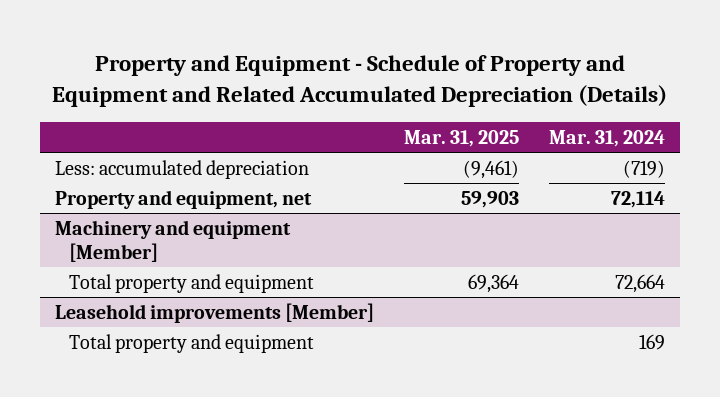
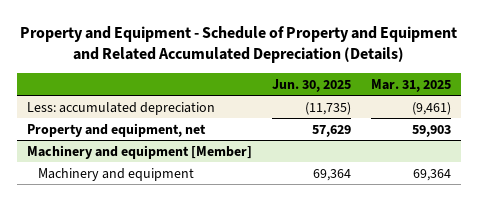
[549,130,666,148] Mar. 31, 2024 -> none
none -> [271,78,351,92] Jun. 30, 2025
[55,302,375,323] Leasehold improvements [Member] -> none
[69,333,315,353] Total property and equipment -> none
[69,273,315,293] Total property and equipment -> [37,167,194,181] Machinery and equipment

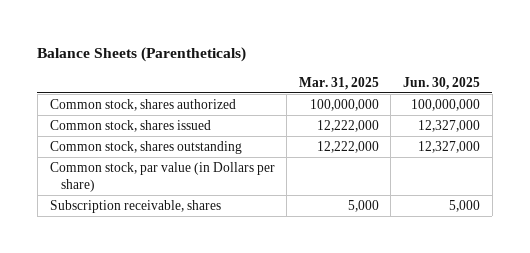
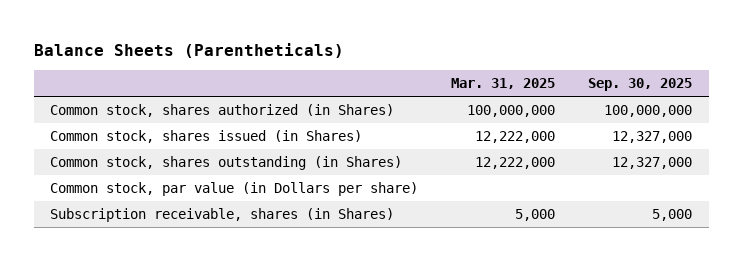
[403,76,481,90] Jun. 30, 2025 -> none
none -> [588,78,693,92] Sep. 30, 2025
[49,98,236,111] Common stock, shares authorized -> [50,104,395,118] Common stock, shares authorized (in Shares)
[49,119,211,132] Common stock, shares issued -> [50,130,363,144] Common stock, shares issued (in Shares)
[49,140,242,154] Common stock, shares outstanding -> [50,156,403,171] Common stock, shares outstanding (in Shares)
[49,199,221,213] Subscription receivable, shares -> [50,208,395,223] Subscription receivable, shares (in Shares)

